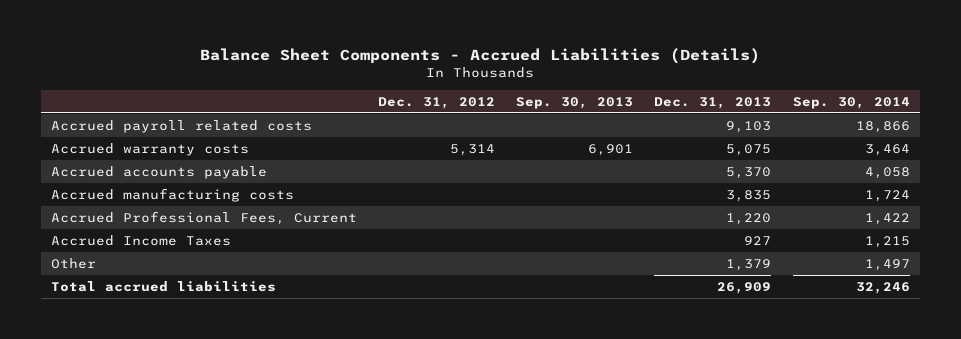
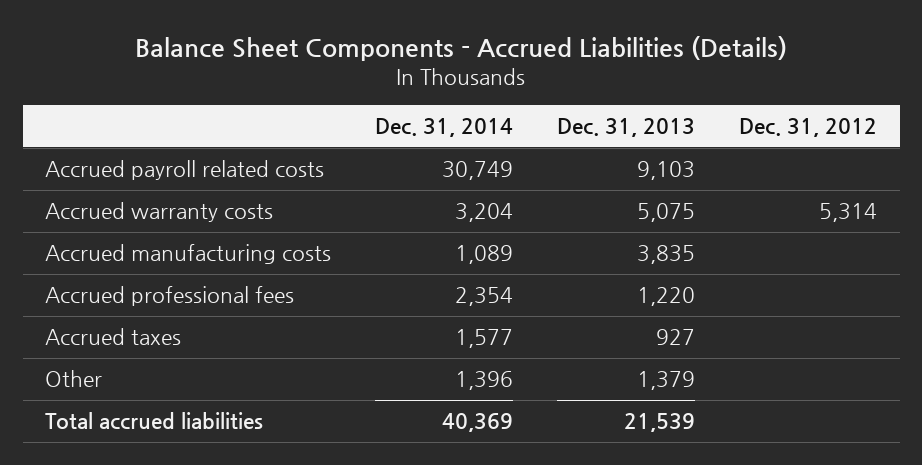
[516,96,634,109] Sep. 30, 2013 -> none
[792,96,910,109] Sep. 30, 2014 -> none
none -> [375,118,514,138] Dec. 31, 2014
[51,165,268,179] Accrued accounts payable -> none
[51,210,358,225] Accrued Professional Fees, Current -> [44,286,294,307] Accrued professional fees
[51,234,232,246] Accrued Income Taxes -> [44,328,181,346] Accrued taxes
[717,281,772,294] 26,909 -> [624,413,696,433] 21,539

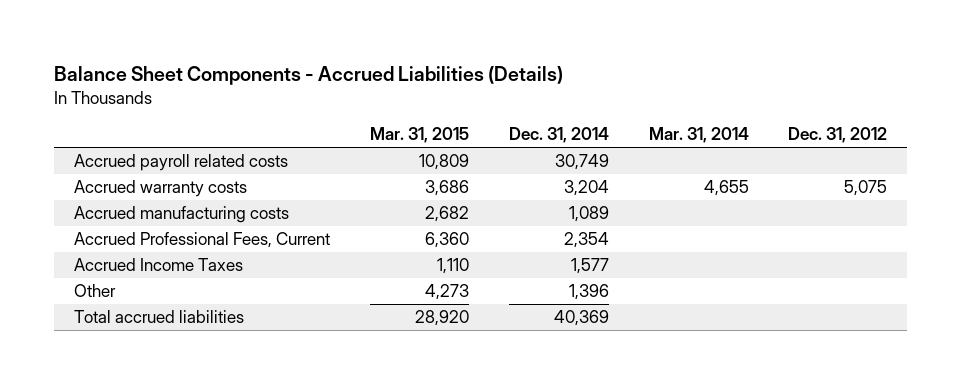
[557,118,696,138] Dec. 31, 2013 -> none
none -> [369,127,469,144] Mar. 31, 2015
none -> [648,127,749,144] Mar. 31, 2014
[819,203,878,223] 5,314 -> [844,180,888,197] 5,075
[44,286,294,307] Accrued professional fees -> [73,232,330,249] Accrued Professional Fees, Current
[44,328,181,346] Accrued taxes -> [73,258,243,272] Accrued Income Taxes

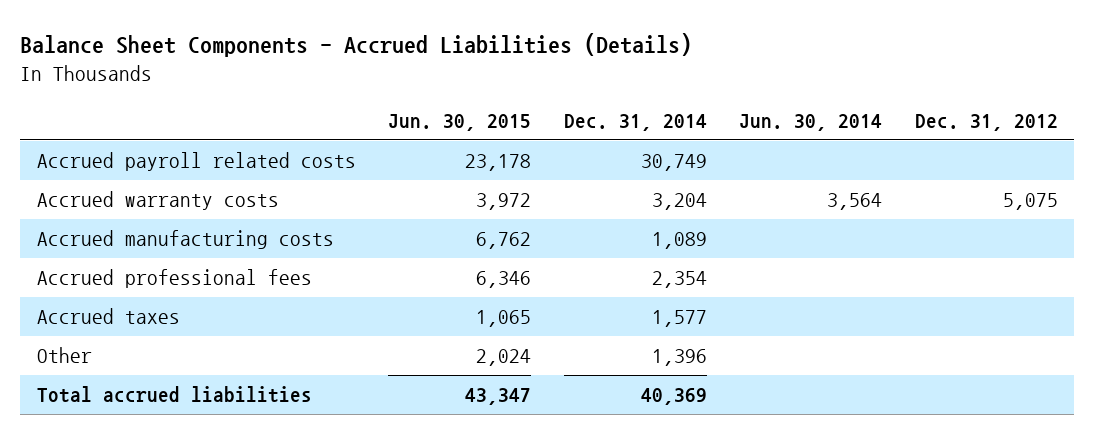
[369,127,469,144] Mar. 31, 2015 -> none
[648,127,749,144] Mar. 31, 2014 -> none
none -> [388,114,532,132] Jun. 30, 2015
none -> [739,114,883,132] Jun. 30, 2014
[73,232,330,249] Accrued Professional Fees, Current -> [36,268,312,288] Accrued professional fees
[73,258,243,272] Accrued Income Taxes -> [36,307,180,324] Accrued taxes

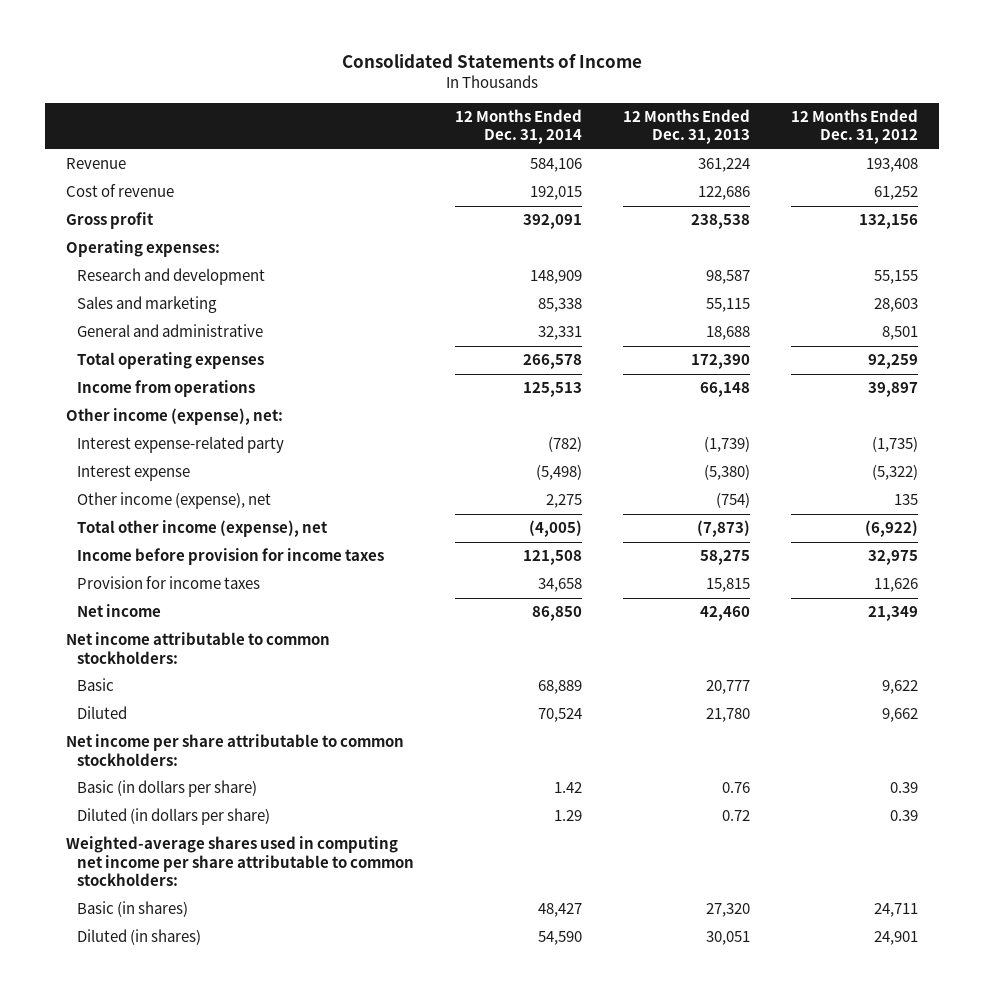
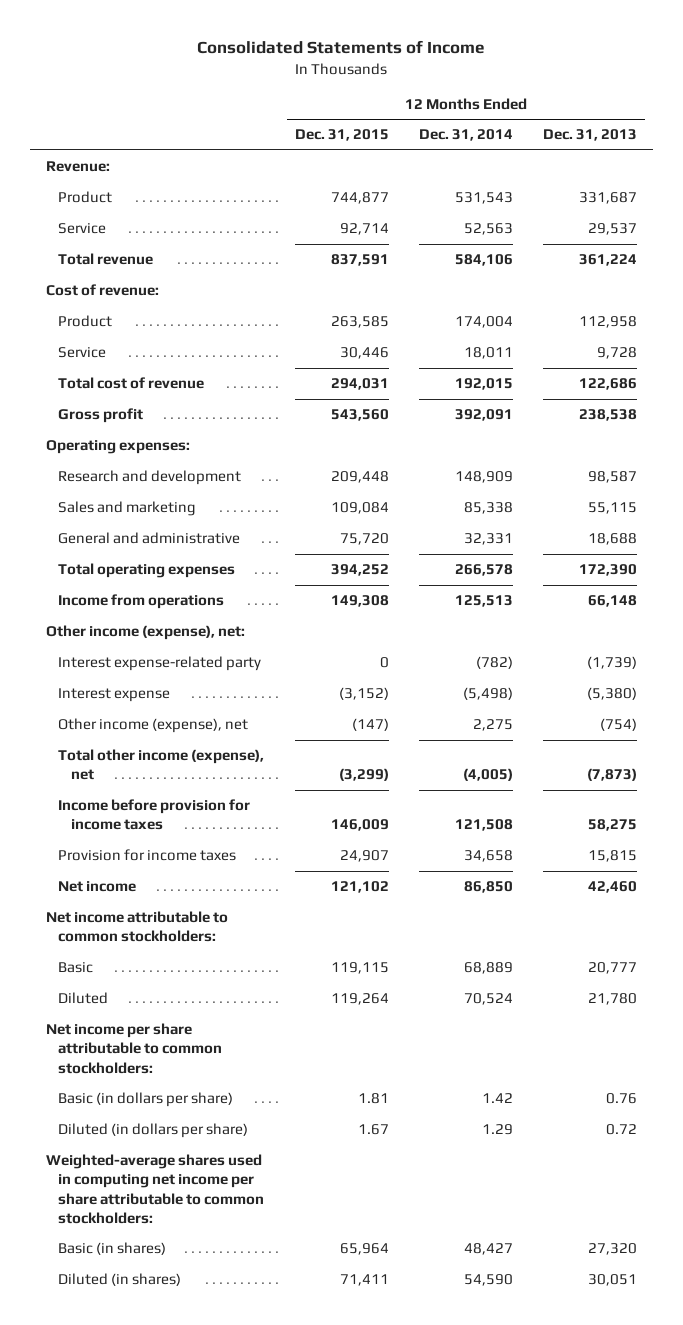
[791,108,919,145] 12 Months Ended Dec. 31, 2012 -> none
none -> [294,129,389,142] Dec. 31, 2015
none -> [45,161,110,173] Revenue:
none -> [58,191,113,204] Product
none -> [58,223,107,235] Service
[65,158,126,170] Revenue -> [58,253,154,266] Total revenue
none -> [45,284,159,297] Cost of revenue:
none -> [58,315,113,328] Product
none -> [58,347,107,359] Service
[65,184,174,198] Cost of revenue -> [58,377,205,390] Total cost of revenue

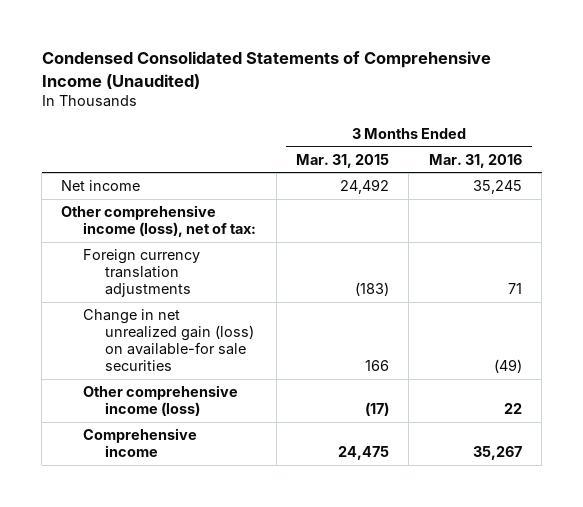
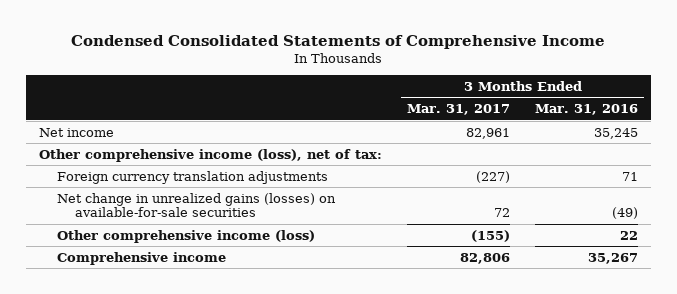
[41,51,491,89] Condensed Consolidated Statements of Comprehensive Income (Unaudited) -> [71,34,606,49] Condensed Consolidated Statements of Comprehensive Income
[296,153,390,168] Mar. 31, 2015 -> none
none -> [406,104,510,116] Mar. 31, 2017
[83,309,255,372] Change in net unrealized gain (loss) on available-for sale securities -> [57,192,337,218] Net change in unrealized gains (losses) on available-for-sale securities

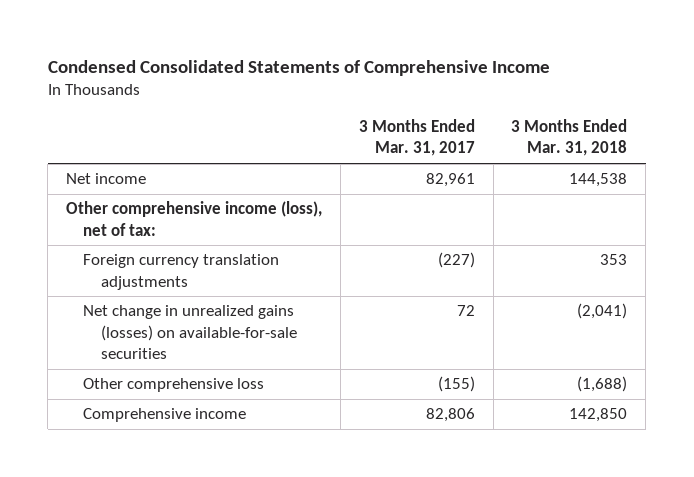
[535,104,639,116] Mar. 31, 2016 -> none
none -> [511,119,628,157] 3 Months Ended Mar. 31, 2018
[57,229,316,243] Other comprehensive income (loss) -> [83,378,265,393] Other comprehensive loss

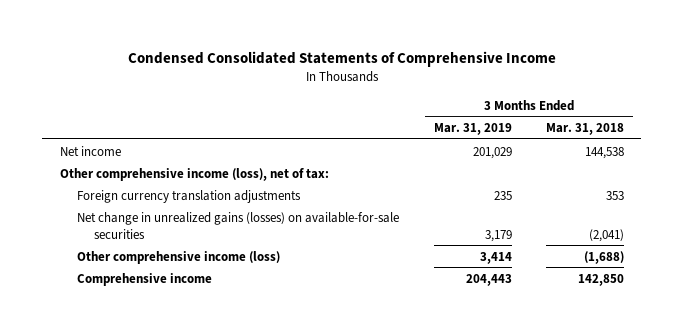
[358,119,475,157] 3 Months Ended Mar. 31, 2017 -> none
none -> [433,123,512,136] Mar. 31, 2019
[83,378,265,393] Other comprehensive loss -> [77,250,281,264] Other comprehensive income (loss)

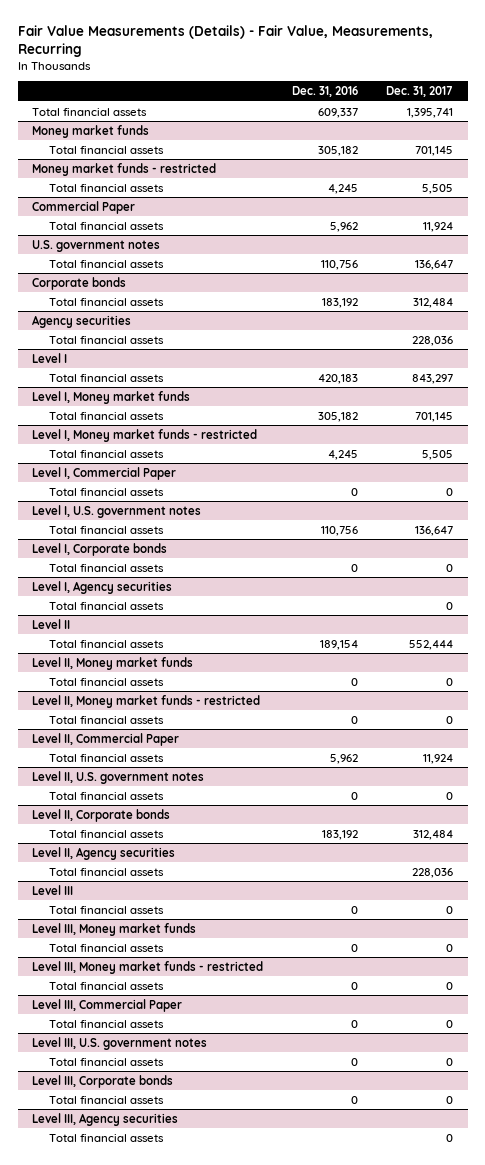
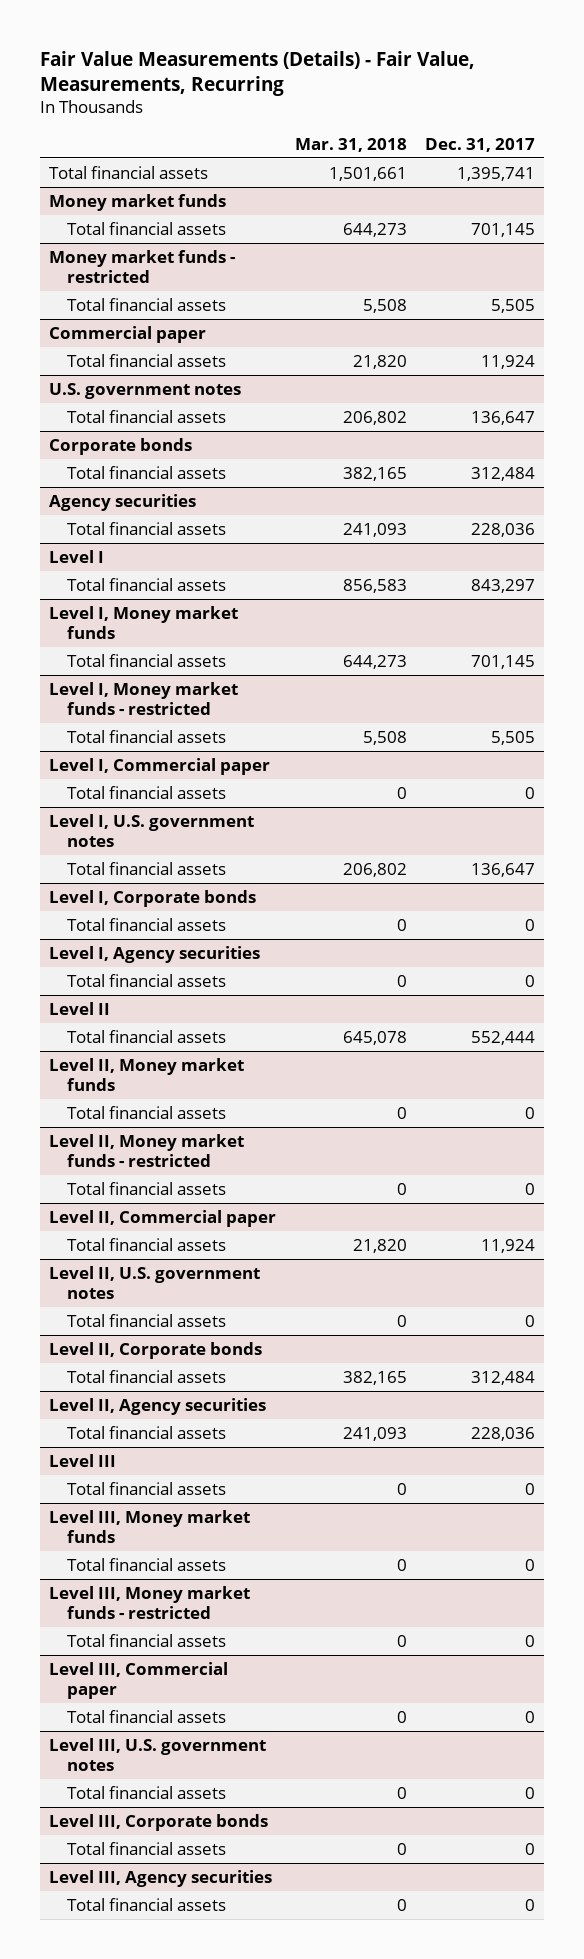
[291,86,358,98] Dec. 31, 2016 -> none
none -> [294,137,407,152] Mar. 31, 2018
[32,200,136,214] Commercial Paper -> [49,325,207,343] Commercial paper
[32,466,177,480] Level I, Commercial Paper -> [49,757,271,775] Level I, Commercial paper
[32,732,180,746] Level II, Commercial Paper -> [49,1209,277,1227] Level II, Commercial paper
[32,998,183,1012] Level III, Commercial Paper -> [49,1661,229,1699] Level III, Commercial paper

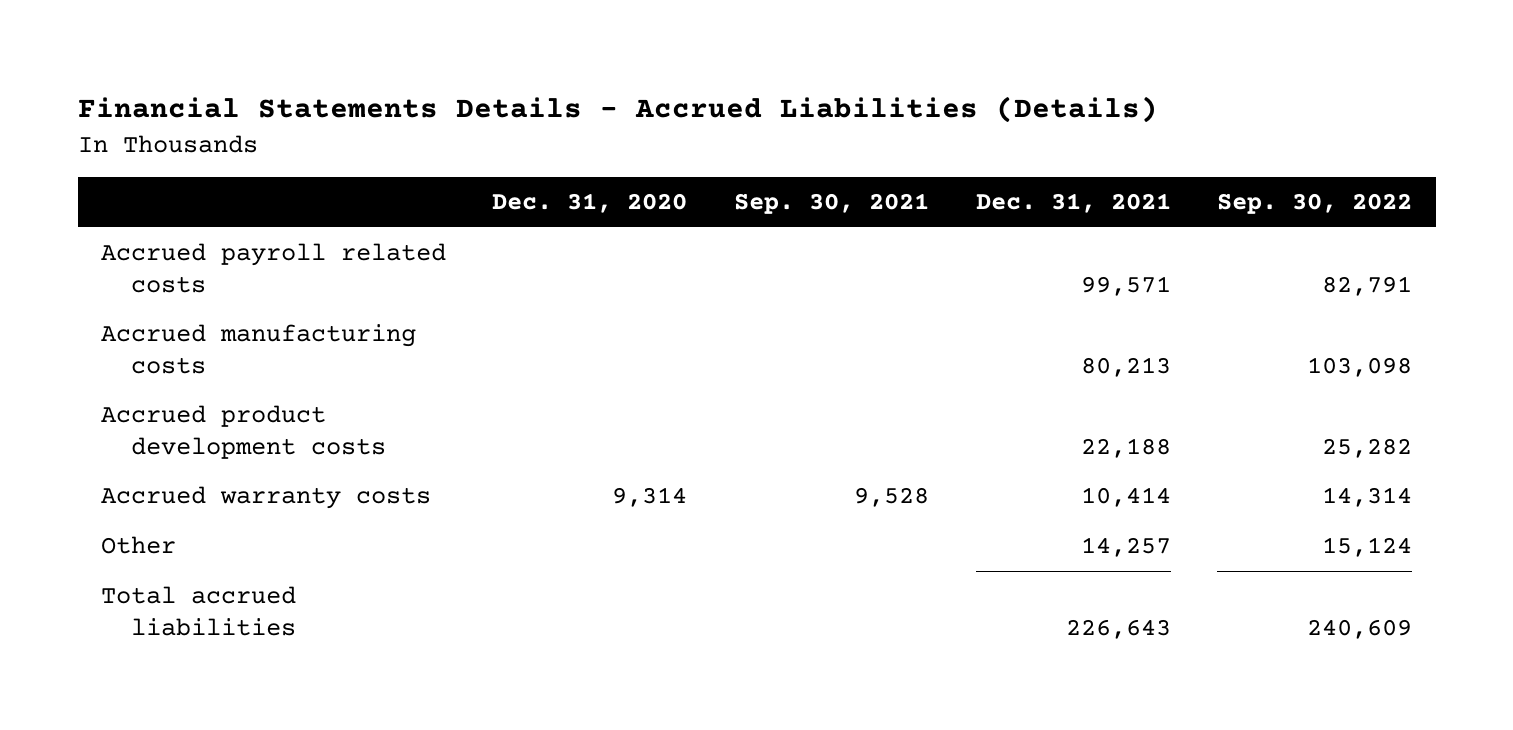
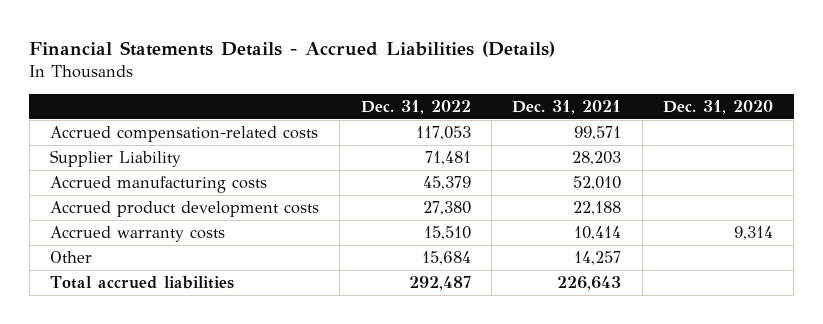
[734,193,930,215] Sep. 30, 2021 -> none
[1217,193,1413,215] Sep. 30, 2022 -> none
none -> [360,100,471,115] Dec. 31, 2022
[100,243,446,294] Accrued payroll related costs -> [49,126,318,143] Accrued compensation-related costs
none -> [49,150,181,168] Supplier Liability
[1080,357,1171,378] 80,213 -> [573,176,622,191] 52,010

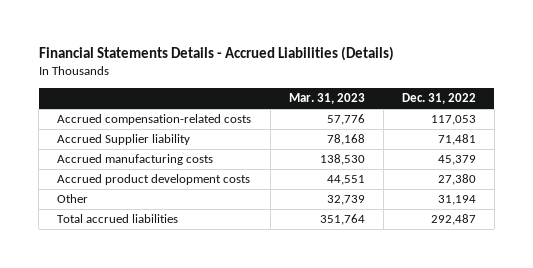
[512,100,622,115] Dec. 31, 2021 -> none
[662,100,773,115] Dec. 31, 2020 -> none
none -> [288,92,365,104] Mar. 31, 2023
[49,150,181,168] Supplier Liability -> [57,134,191,146] Accrued Supplier liability
[49,226,225,243] Accrued warranty costs -> none
[421,251,471,266] 15,684 -> [437,195,476,206] 31,194

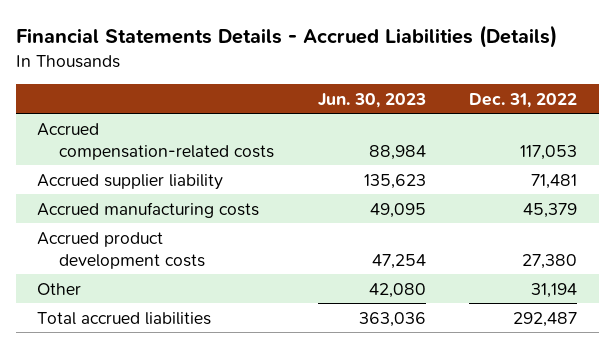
[288,92,365,104] Mar. 31, 2023 -> none
none -> [317,92,426,108] Jun. 30, 2023
[57,134,191,146] Accrued Supplier liability -> [37,173,224,190] Accrued supplier liability

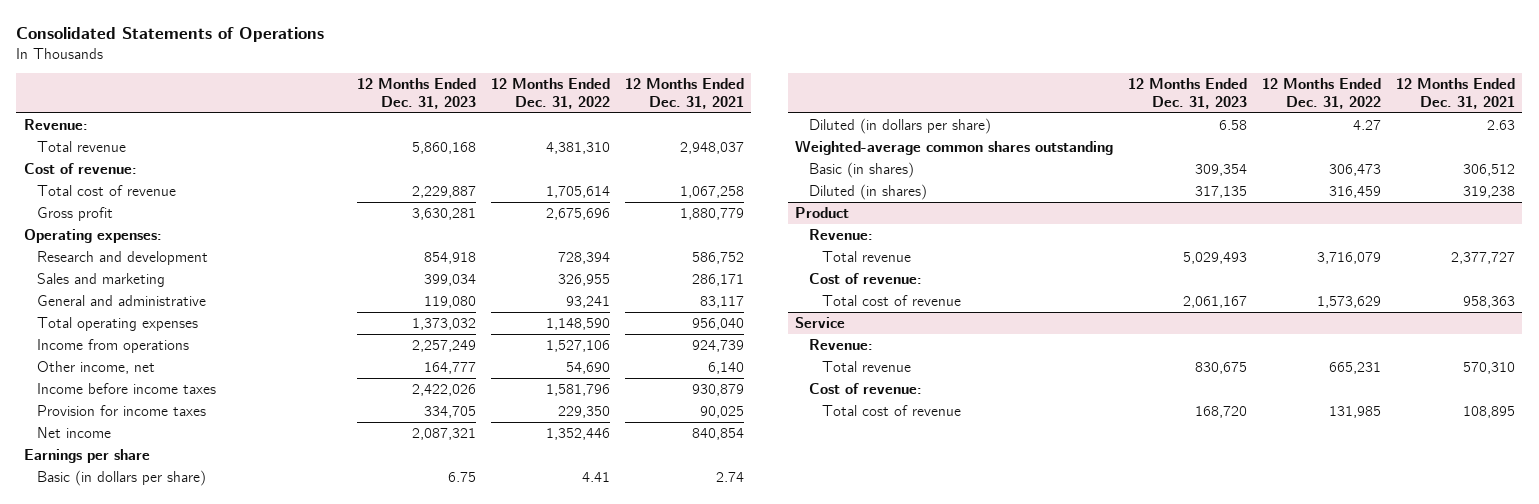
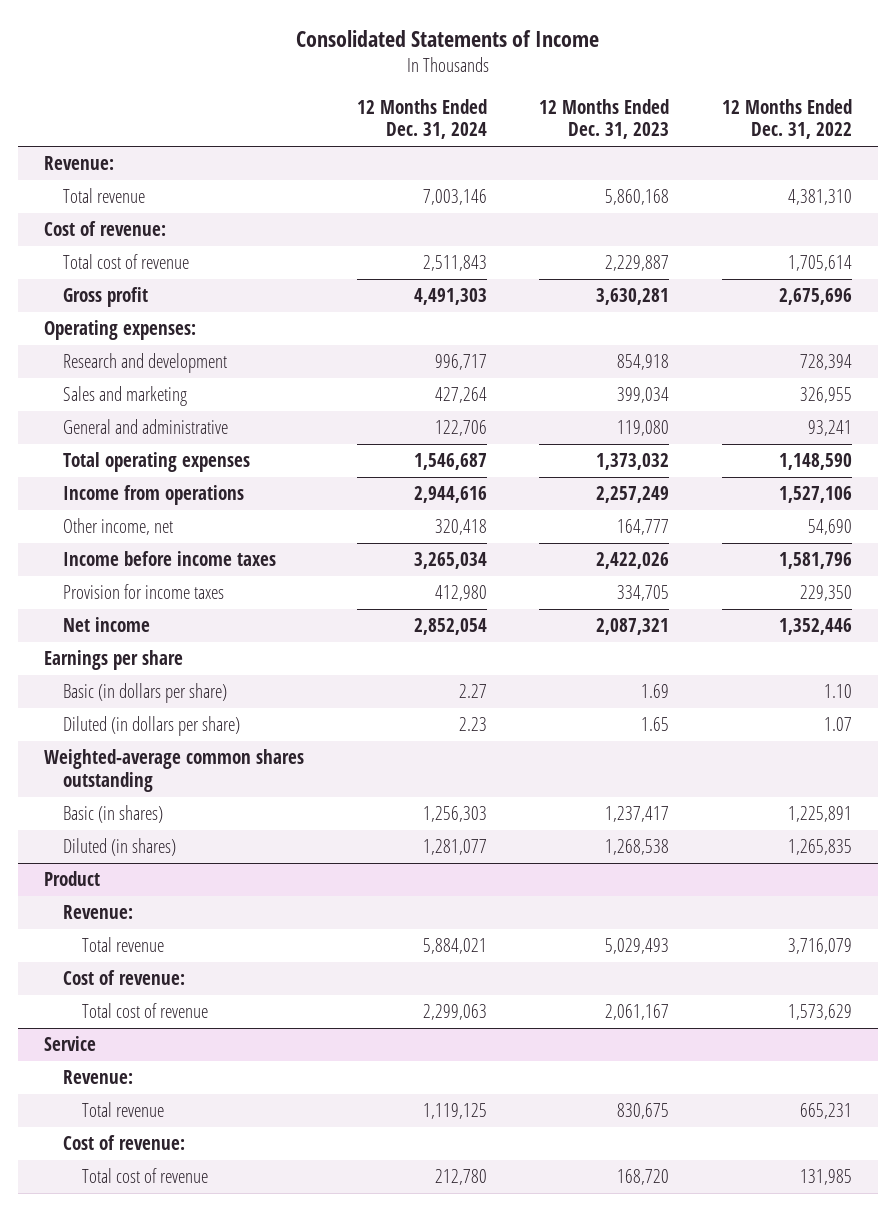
[16,27,325,43] Consolidated Statements of Operations -> [295,30,599,48] Consolidated Statements of Income
[624,78,744,110] 12 Months Ended Dec. 31, 2021 -> none
none -> [356,99,487,140] 12 Months Ended Dec. 31, 2024
[447,471,476,482] 6.75 -> [641,684,670,699] 1.69
[581,471,610,482] 4.41 -> [823,684,852,699] 1.10
[1219,119,1248,130] 6.58 -> [641,717,670,732] 1.65
[1353,119,1382,130] 4.27 -> [823,717,852,732] 1.07
[1195,163,1248,176] 309,354 -> [605,806,670,823] 1,237,417
[1329,163,1382,176] 306,473 -> [787,806,852,823] 1,225,891
[1195,185,1248,198] 317,135 -> [605,839,670,856] 1,268,538
[1329,185,1382,198] 316,459 -> [787,839,852,856] 1,265,835

